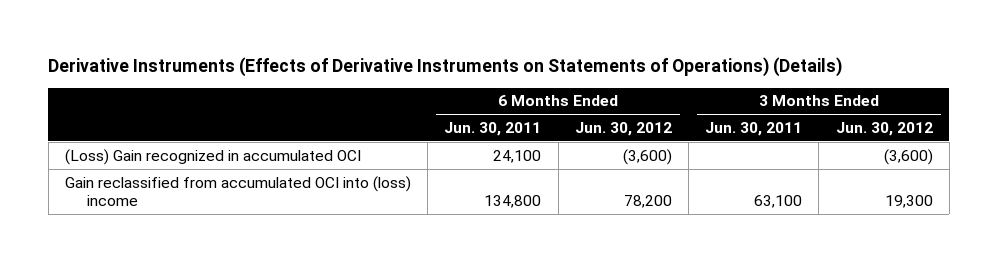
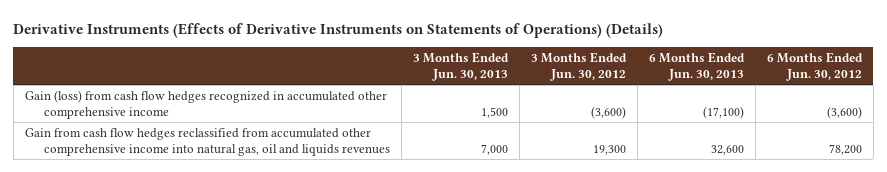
[444,121,542,136] Jun. 30, 2011 -> none
[705,121,803,136] Jun. 30, 2011 -> none
none -> [413,51,510,81] 3 Months Ended Jun. 30, 2013
none -> [648,51,745,81] 6 Months Ended Jun. 30, 2013
[64,148,361,165] (Loss) Gain recognized in accumulated OCI -> [24,89,387,120] Gain (loss) from cash flow hedges recognized in accumulated other comprehensive income
[64,175,411,207] Gain reclassified from accumulated OCI into (loss) income -> [24,127,391,157] Gain from cash flow hedges reclassified from accumulated other comprehensive income into natural gas, oil and liquids revenues

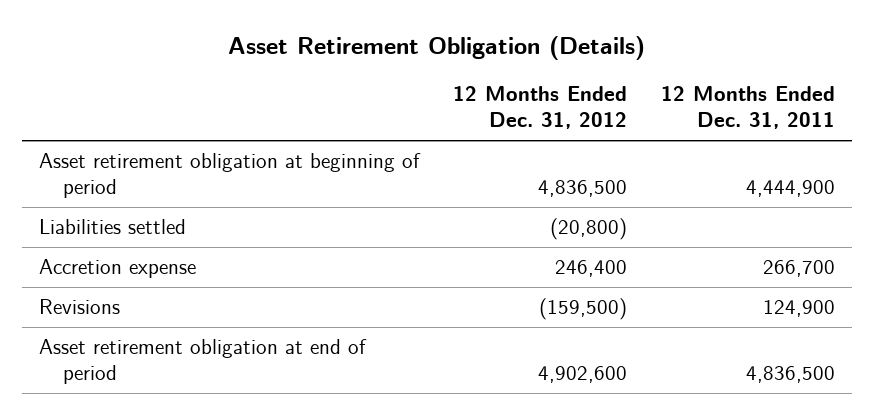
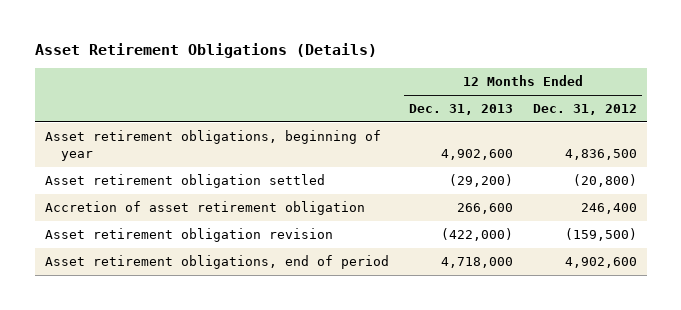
[227,35,645,60] Asset Retirement Obligation (Details) -> [34,43,377,59] Asset Retirement Obligations (Details)
[660,86,835,130] 12 Months Ended Dec. 31, 2011 -> none
none -> [408,104,513,116] Dec. 31, 2013
[39,153,422,199] Asset retirement obligation at beginning of period -> [44,130,381,161] Asset retirement obligations, beginning of year
[39,219,187,235] Liabilities settled -> [44,174,325,189] Asset retirement obligation settled
[39,259,197,279] Accretion expense -> [44,201,365,216] Accretion of asset retirement obligation
[39,299,121,315] Revisions -> [44,228,333,243] Asset retirement obligation revision
[39,339,368,385] Asset retirement obligation at end of period -> [44,255,389,270] Asset retirement obligations, end of period

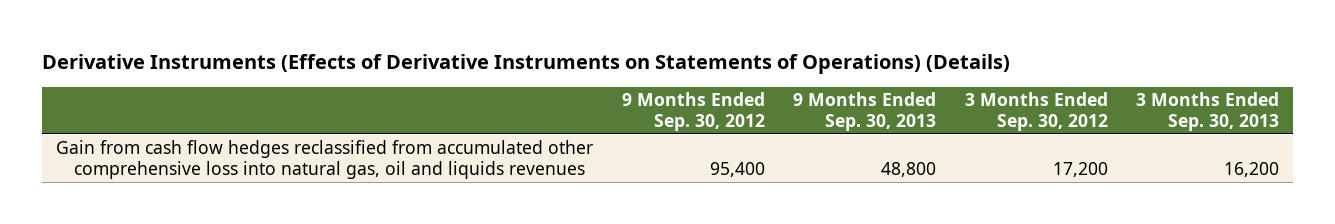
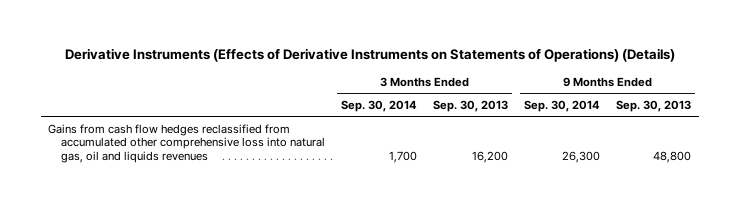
[621,92,765,131] 9 Months Ended Sep. 30, 2012 -> none
[964,92,1108,131] 3 Months Ended Sep. 30, 2012 -> none
none -> [341,99,418,112] Sep. 30, 2014
none -> [524,99,601,112] Sep. 30, 2014
[56,140,594,179] Gain from cash flow hedges reclassified from accumulated other comprehensive loss into natural gas, oil and liquids revenues -> [48,123,326,163] Gains from cash flow hedges reclassified from accumulated other comprehensive loss into natural gas, oil and liquids revenues

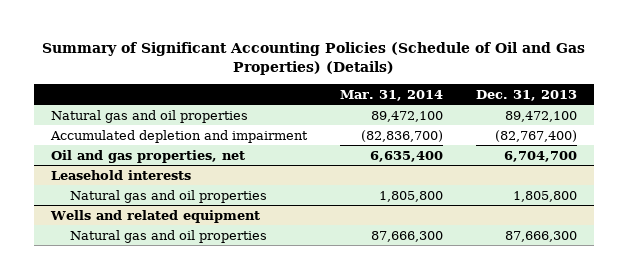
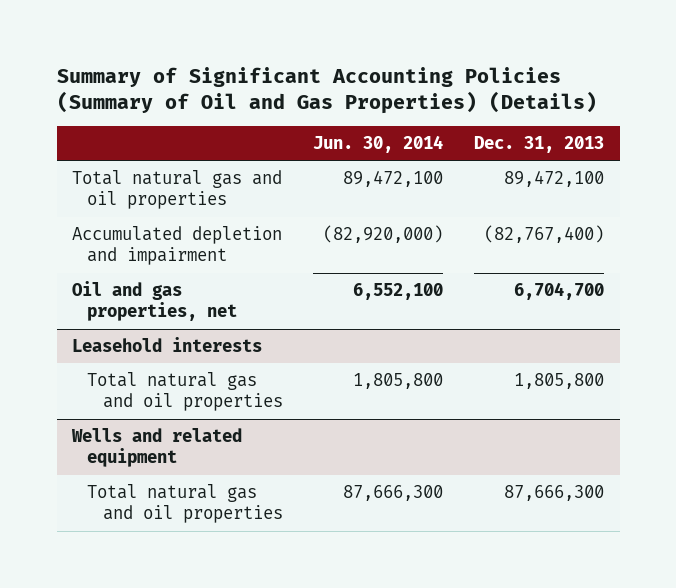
[42,41,586,75] Summary of Significant Accounting Policies (Schedule of Oil and Gas Properties) (Details) -> [56,66,597,114] Summary of Significant Accounting Policies (Summary of Oil and Gas Properties) (Details)
[340,89,444,101] Mar. 31, 2014 -> none
none -> [313,134,444,153] Jun. 30, 2014
[50,109,248,123] Natural gas and oil properties -> [72,170,283,210] Total natural gas and oil properties
[69,189,267,203] Natural gas and oil properties -> [87,372,283,412] Total natural gas and oil properties
[69,229,267,243] Natural gas and oil properties -> [87,484,283,524] Total natural gas and oil properties

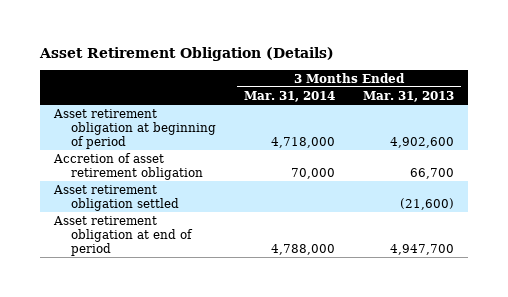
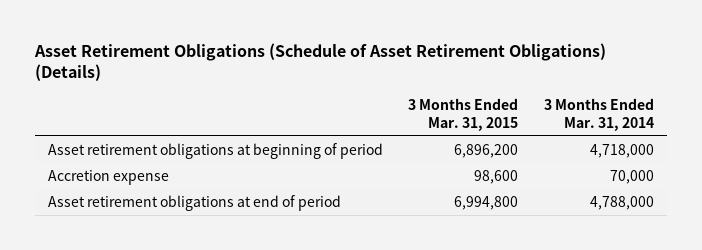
[38,47,334,62] Asset Retirement Obligation (Details) -> [34,42,607,82] Asset Retirement Obligations (Schedule of Asset Retirement Obligations) (Details)
[363,90,455,102] Mar. 31, 2013 -> none
none -> [408,98,519,131] 3 Months Ended Mar. 31, 2015
[52,184,180,212] Asset retirement obligation settled -> none
[52,108,217,150] Asset retirement obligation at beginning of period -> [48,142,384,159] Asset retirement obligations at beginning of period
[52,152,204,181] Accretion of asset retirement obligation -> [48,169,170,185] Accretion expense
[52,215,194,257] Asset retirement obligation at end of period -> [48,194,342,211] Asset retirement obligations at end of period

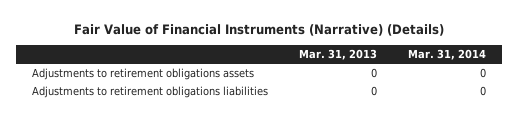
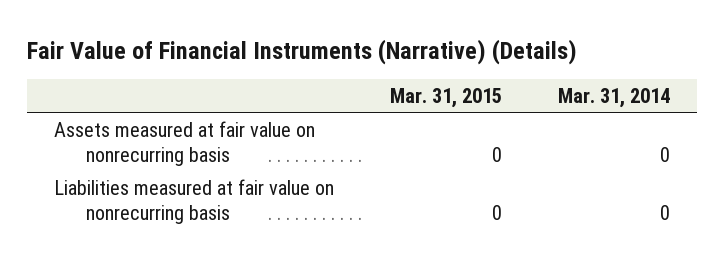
[299,49,378,61] Mar. 31, 2013 -> none
none -> [390,87,503,108] Mar. 31, 2015
[31,68,254,81] Adjustments to retirement obligations assets -> [54,120,316,167] Assets measured at fair value on nonrecurring basis
[31,86,268,99] Adjustments to retirement obligations liabilities -> [54,178,335,225] Liabilities measured at fair value on nonrecurring basis

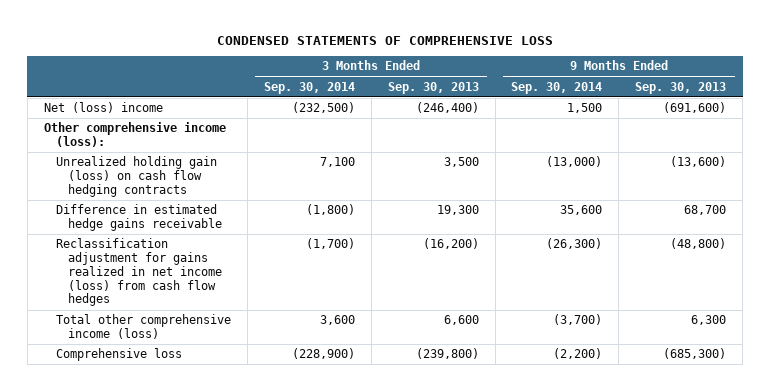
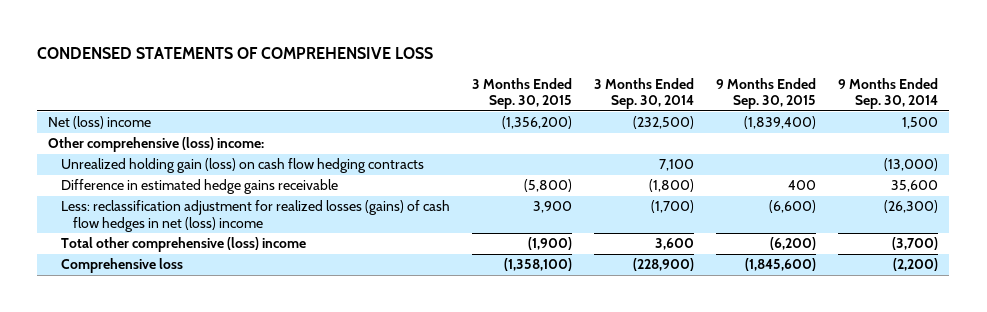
[387,81,479,94] Sep. 30, 2013 -> none
[635,81,727,94] Sep. 30, 2013 -> none
none -> [471,77,572,110] 3 Months Ended Sep. 30, 2015
none -> [716,77,817,110] 9 Months Ended Sep. 30, 2015
[43,122,226,148] Other comprehensive income (loss): -> [48,137,265,153] Other comprehensive (loss) income:
[55,238,222,307] Reclassification adjustment for gains realized in net income (loss) from cash flow hedges -> [60,200,450,232] Less: reclassification adjustment for realized losses (gains) of cash flow hedges in net (loss) income
[55,314,231,340] Total other comprehensive income (loss) -> [60,237,306,253] Total other comprehensive (loss) income

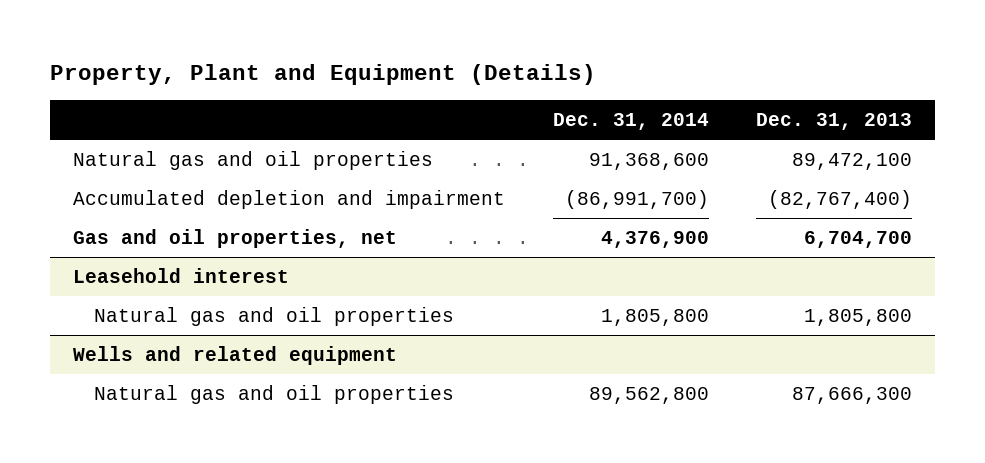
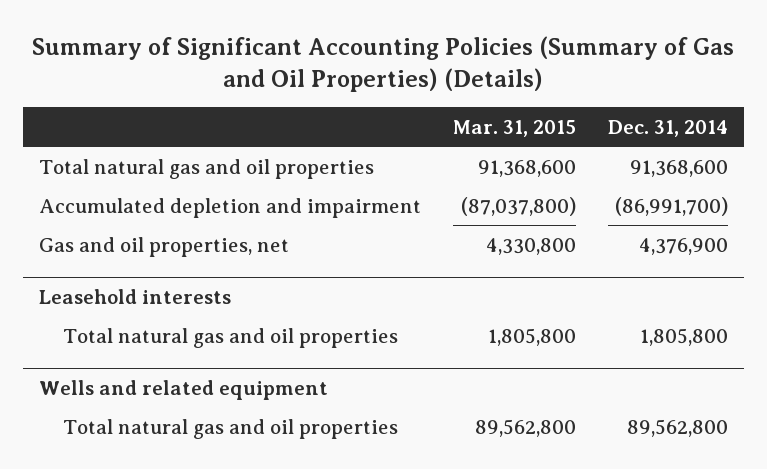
[49,64,596,86] Property, Plant and Equipment (Details) -> [32,35,735,92] Summary of Significant Accounting Policies (Summary of Gas and Oil Properties) (Details)
[755,112,912,130] Dec. 31, 2013 -> none
none -> [452,120,576,138] Mar. 31, 2015
[73,151,434,171] Natural gas and oil properties -> [38,158,374,179] Total natural gas and oil properties
[73,268,290,284] Leasehold interest -> [38,289,231,305] Leasehold interests
[93,307,454,327] Natural gas and oil properties -> [62,327,398,348] Total natural gas and oil properties
[93,385,454,405] Natural gas and oil properties -> [62,418,398,439] Total natural gas and oil properties

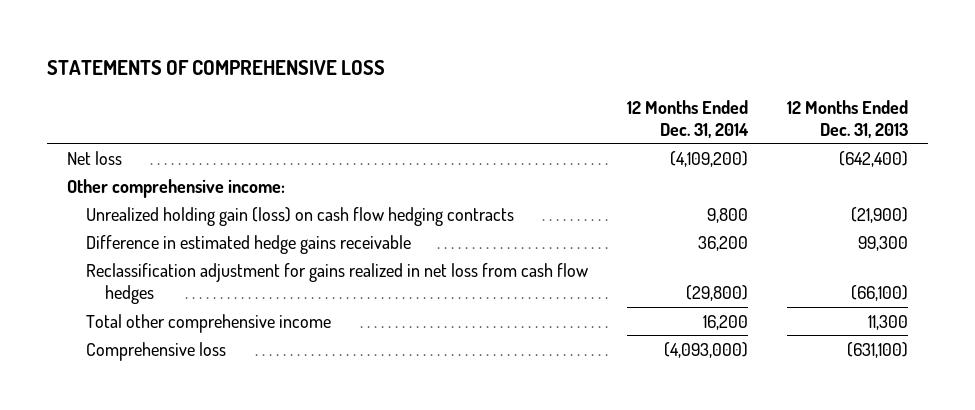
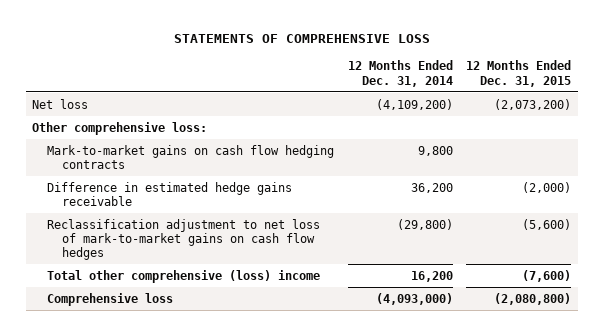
[787,99,909,138] 12 Months Ended Dec. 31, 2013 -> none
none -> [466,60,572,87] 12 Months Ended Dec. 31, 2015
[66,178,285,198] Other comprehensive income: -> [32,121,208,135] Other comprehensive loss:
[85,206,514,226] Unrealized holding gain (loss) on cash flow hedging contracts -> [47,144,335,169] Mark-to-market gains on cash flow hedging contracts
[85,262,588,304] Reclassification adjustment for gains realized in net loss from cash flow hedges -> [47,218,321,260] Reclassification adjustment to net loss of mark-to-market gains on cash flow hedges
[85,313,331,333] Total other comprehensive income -> [47,269,321,283] Total other comprehensive (loss) income

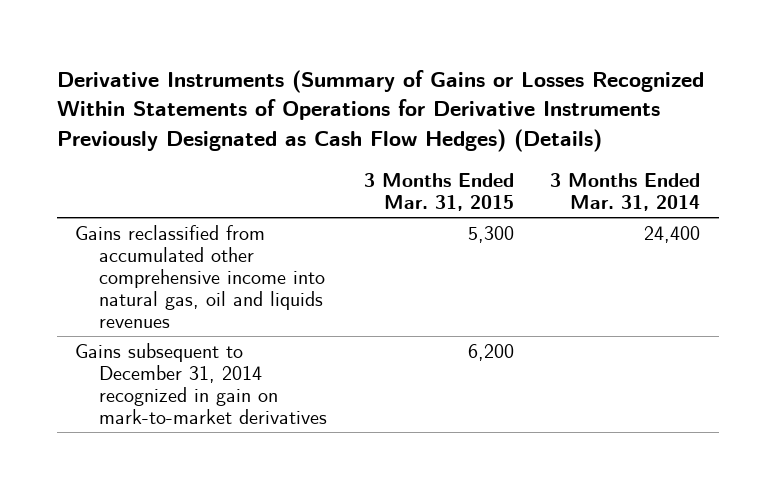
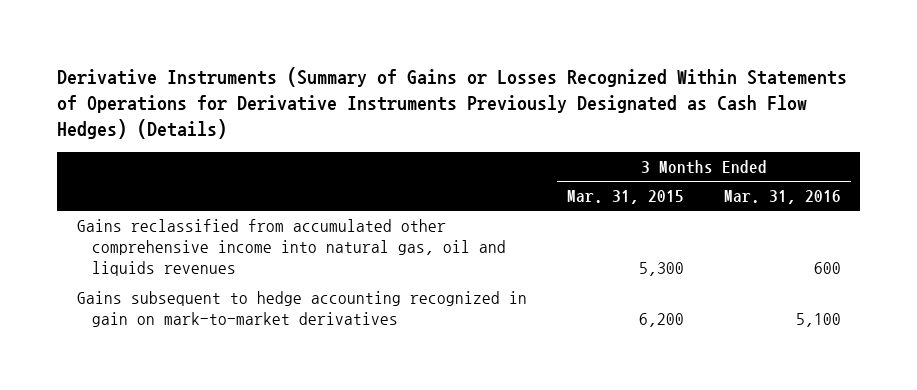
[550,173,701,212] 3 Months Ended Mar. 31, 2014 -> none
none -> [723,189,841,204] Mar. 31, 2016
[74,342,328,425] Gains subsequent to December 31, 2014 recognized in gain on mark-to-market derivatives -> [76,290,527,328] Gains subsequent to hedge accounting recognized in gain on mark-to-market derivatives

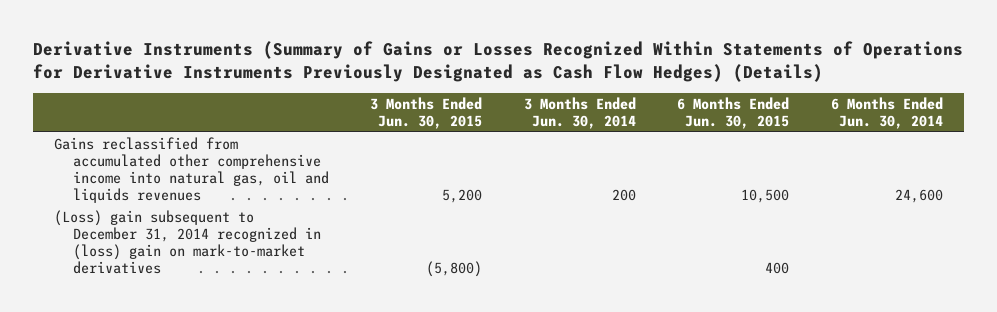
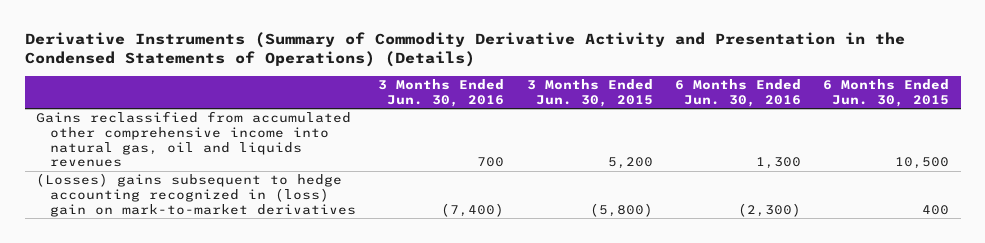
[32,41,963,83] Derivative Instruments (Summary of Gains or Losses Recognized Within Statements of Operations for Derivative Instruments Previously Designated as Cash Flow Hedges) (Details) -> [24,32,905,68] Derivative Instruments (Summary of Commodity Derivative Activity and Presentation in the Condensed Statements of Operations) (Details)
[523,96,636,129] 3 Months Ended Jun. 30, 2014 -> none
[831,96,944,129] 6 Months Ended Jun. 30, 2014 -> none
none -> [378,79,505,107] 3 Months Ended Jun. 30, 2016
none -> [674,79,801,107] 6 Months Ended Jun. 30, 2016
[53,210,321,275] (Loss) gain subsequent to December 31, 2014 recognized in (loss) gain on mark-to-market derivatives -> [35,173,356,217] (Losses) gains subsequent to hedge accounting recognized in (loss) gain on mark-to-market derivatives

